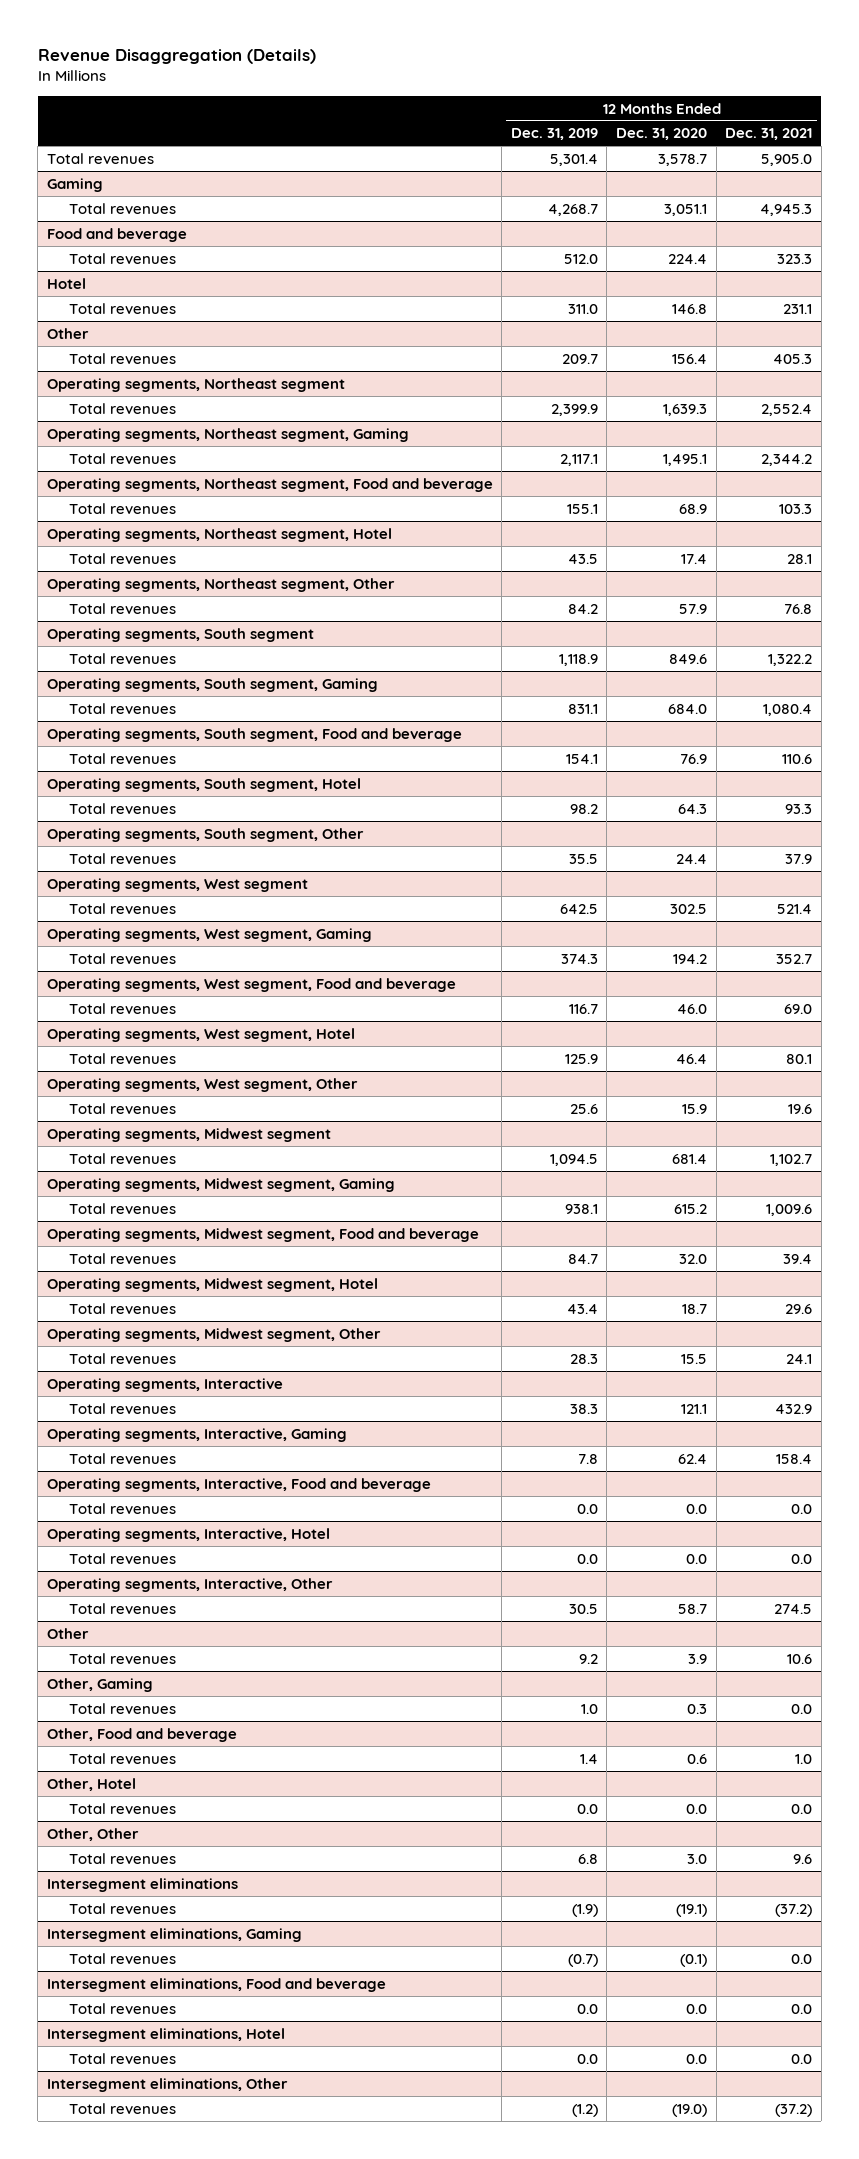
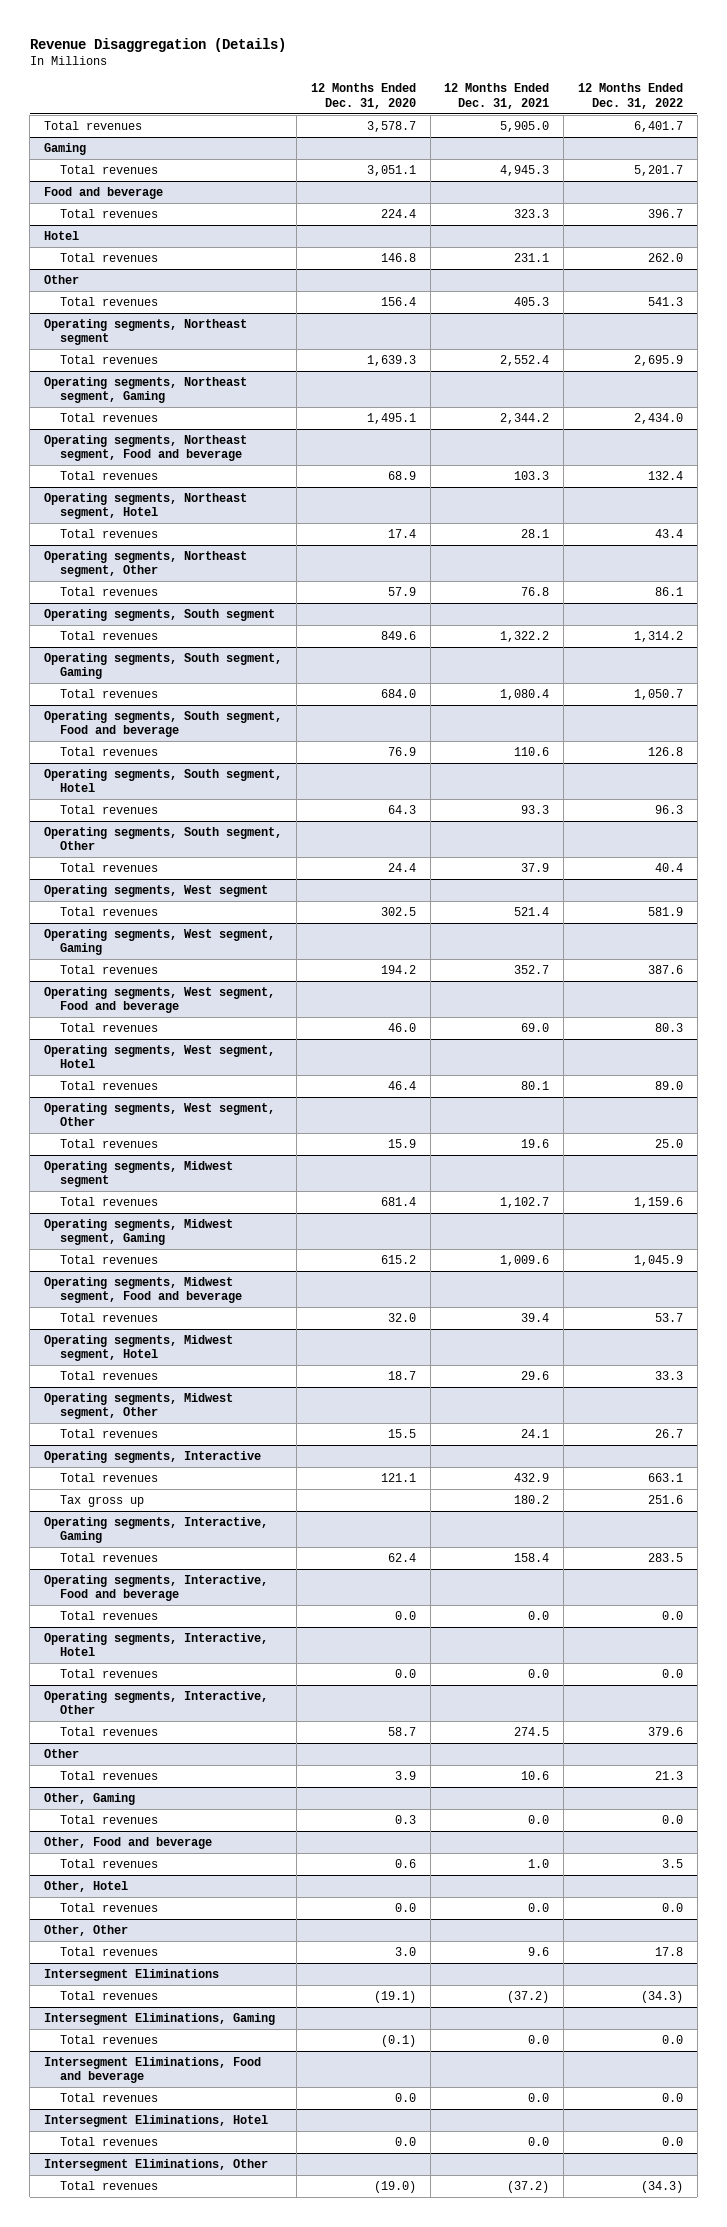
[510,128,598,141] Dec. 31, 2019 -> none
none -> [577,83,683,109] 12 Months Ended Dec. 31, 2022
none -> [60,1494,145,1507] Tax gross up
[46,1877,238,1892] Intersegment eliminations -> [44,1968,220,1981] Intersegment Eliminations
[46,1927,302,1942] Intersegment eliminations, Gaming -> [44,2012,276,2025] Intersegment Eliminations, Gaming
[46,1977,386,1992] Intersegment eliminations, Food and beverage -> [44,2056,262,2084] Intersegment Eliminations, Food and beverage
[46,2027,285,2042] Intersegment eliminations, Hotel -> [44,2114,269,2127] Intersegment Eliminations, Hotel
[46,2077,288,2092] Intersegment eliminations, Other -> [44,2158,269,2171] Intersegment Eliminations, Other

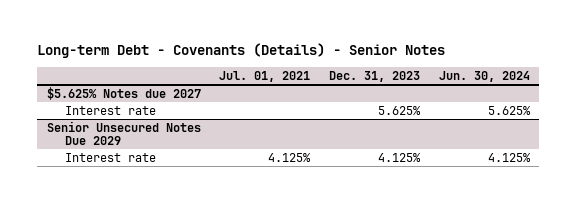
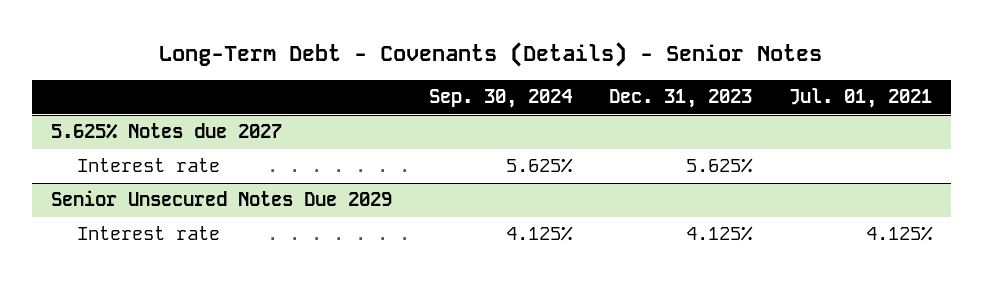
[37,43,446,59] Long-term Debt - Covenants (Details) - Senior Notes -> [159,42,823,68] Long-Term Debt - Covenants (Details) - Senior Notes
[438,70,530,82] Jun. 30, 2024 -> none
none -> [428,89,572,109] Sep. 30, 2024
[46,86,201,100] $5.625% Notes due 2027 -> [50,123,282,140] 5.625% Notes due 2027

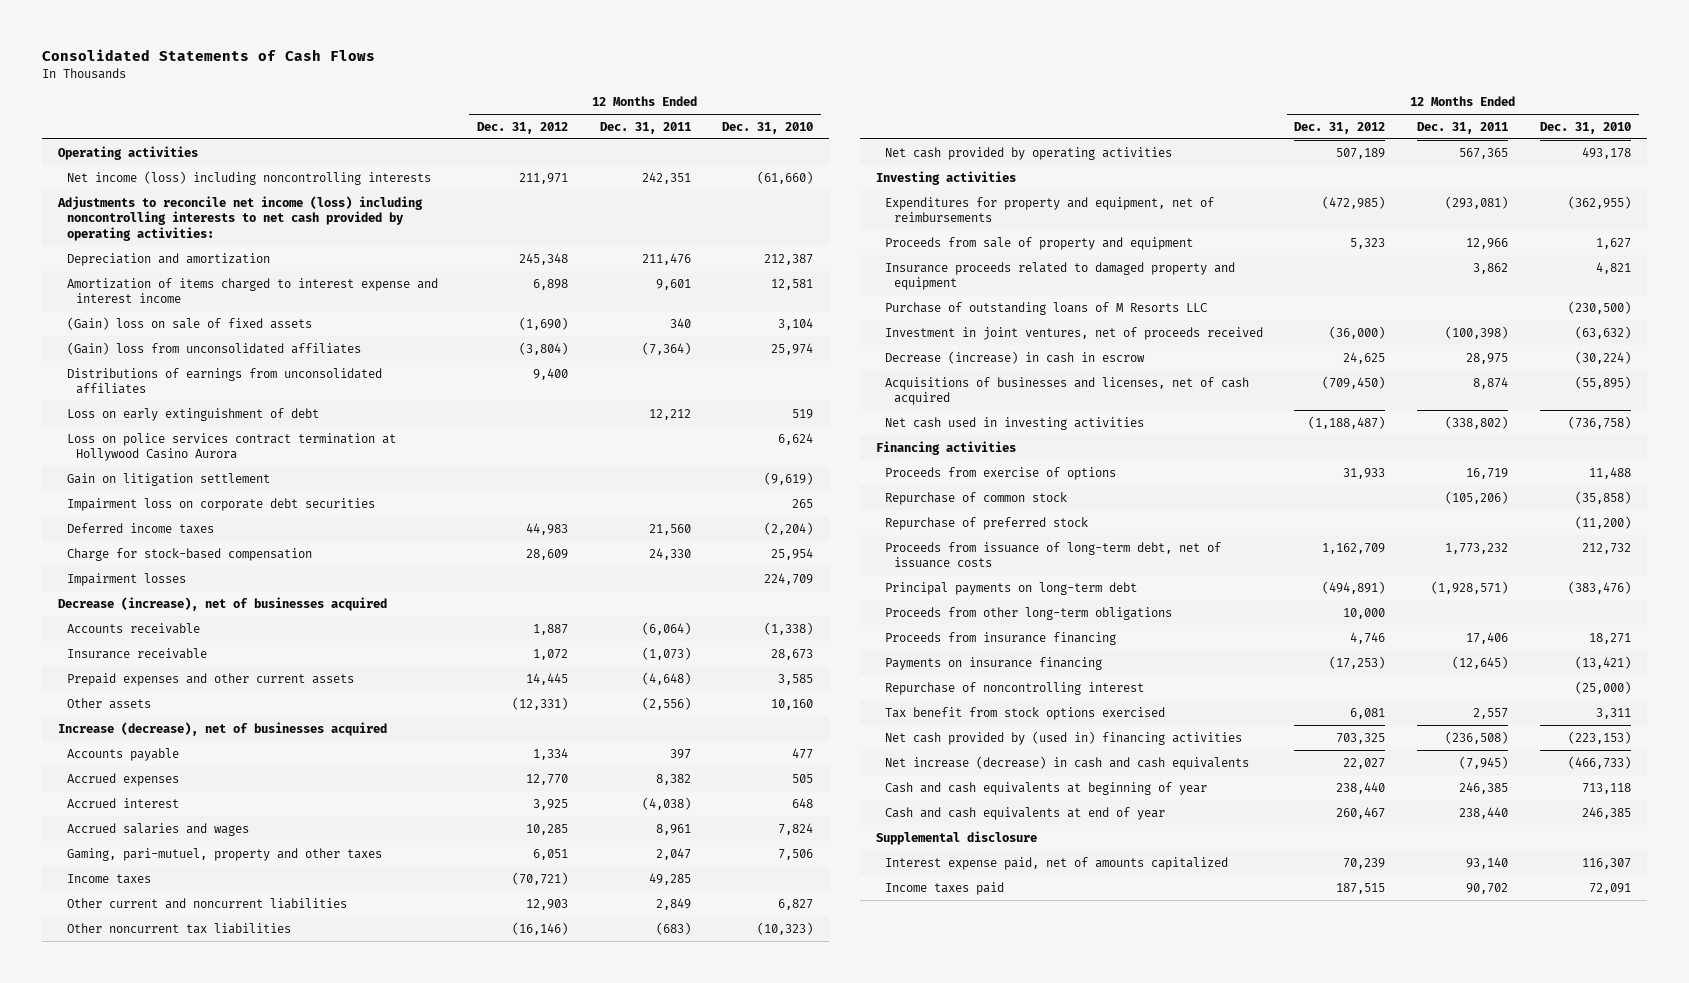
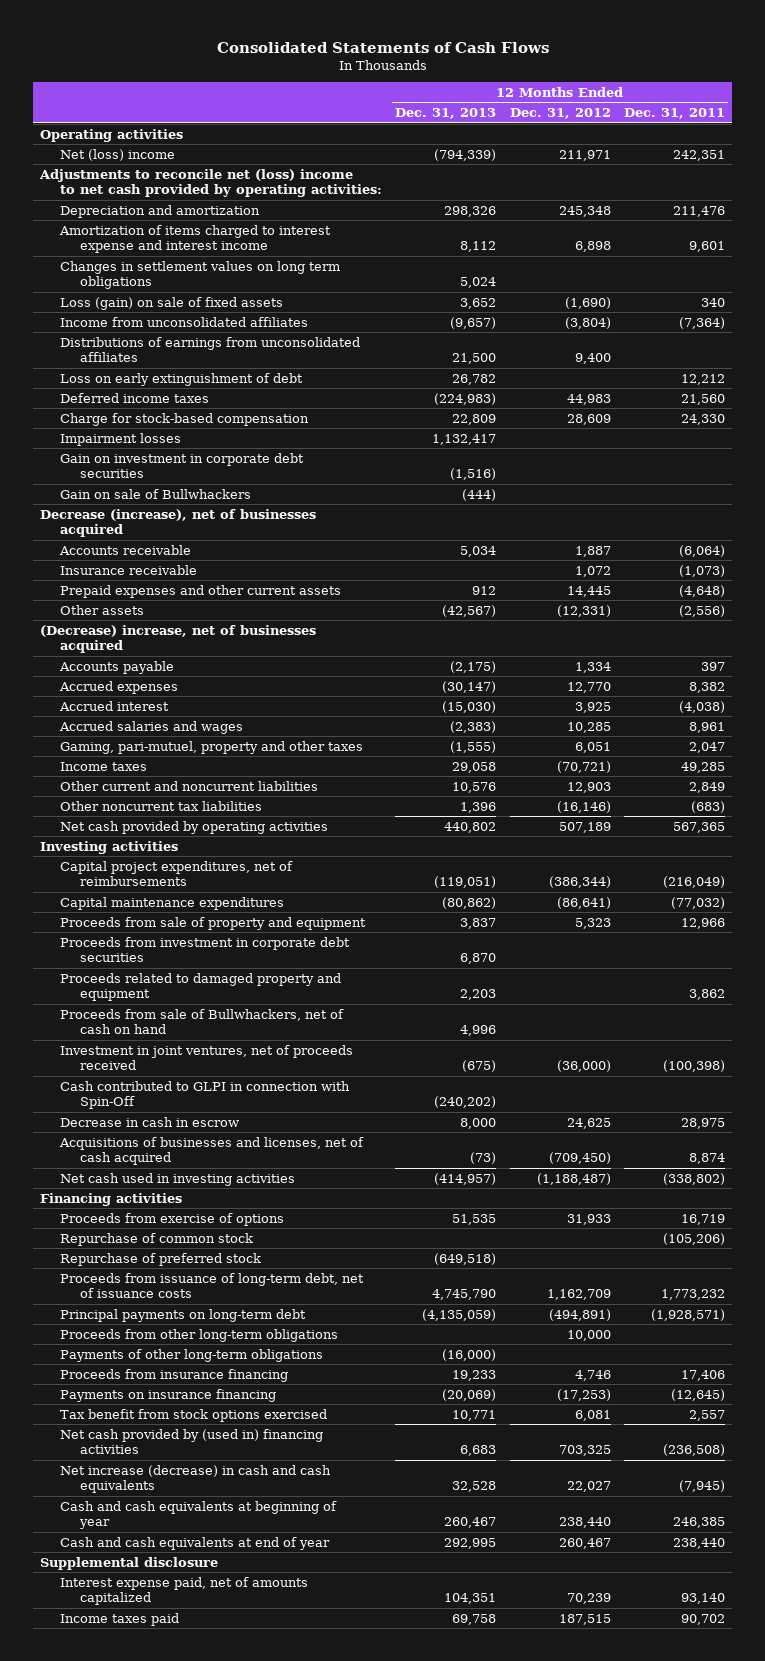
[722,121,814,134] Dec. 31, 2010 -> none
none -> [395,108,497,120] Dec. 31, 2013
[67,170,432,185] Net income (loss) including noncontrolling interests -> [59,148,175,161] Net (loss) income
[57,195,424,241] Adjustments to reconcile net income (loss) including noncontrolling interests to net cash provided by operating activities: -> [39,168,382,198] Adjustments to reconcile net (loss) income to net cash provided by operating activities:
none -> [59,260,340,290] Changes in settlement values on long term obligations
[67,316,313,330] (Gain) loss on sale of fixed assets -> [59,296,283,310] Loss (gain) on sale of fixed assets
[67,341,362,355] (Gain) loss from unconsolidated affiliates -> [59,316,308,327] Income from unconsolidated affiliates
[67,432,397,462] Loss on police services contract termination at Hollywood Casino Aurora -> none
[67,472,271,486] Gain on litigation settlement -> none
[67,497,376,511] Impairment loss on corporate debt securities -> none
none -> [59,452,304,479] Gain on investment in corporate debt securities
none -> [59,488,251,499] Gain on sale of Bullwhackers
[58,721,388,736] Increase (decrease), net of businesses acquired -> [40,624,317,654] (Decrease) increase, net of businesses acquired
[884,196,1214,223] Expenditures for property and equipment, net of reimbursements -> [59,860,293,887] Capital project expenditures, net of reimbursements
[1322,195,1386,209] (472,985) -> [548,876,611,889] (386,344)
[1445,195,1509,209] (293,081) -> [663,876,726,889] (216,049)
none -> [59,896,284,910] Capital maintenance expenditures
[884,301,1207,315] Purchase of outstanding loans of M Resorts LLC -> none
none -> [59,936,350,963] Proceeds from investment in corporate debt securities
[884,261,1235,291] Insurance proceeds related to damaged property and equipment -> [59,972,341,1002] Proceeds related to damaged property and equipment
none -> [59,1008,344,1035] Proceeds from sale of Bullwhackers, net of cash on hand
none -> [59,1080,350,1110] Cash contributed to GLPI in connection with Spin-Off
[884,350,1145,364] Decrease (increase) in cash in escrow -> [59,1116,239,1127] Decrease in cash in escrow
none -> [59,1348,323,1362] Payments of other long-term obligations
[884,681,1144,695] Repurchase of noncontrolling interest -> none

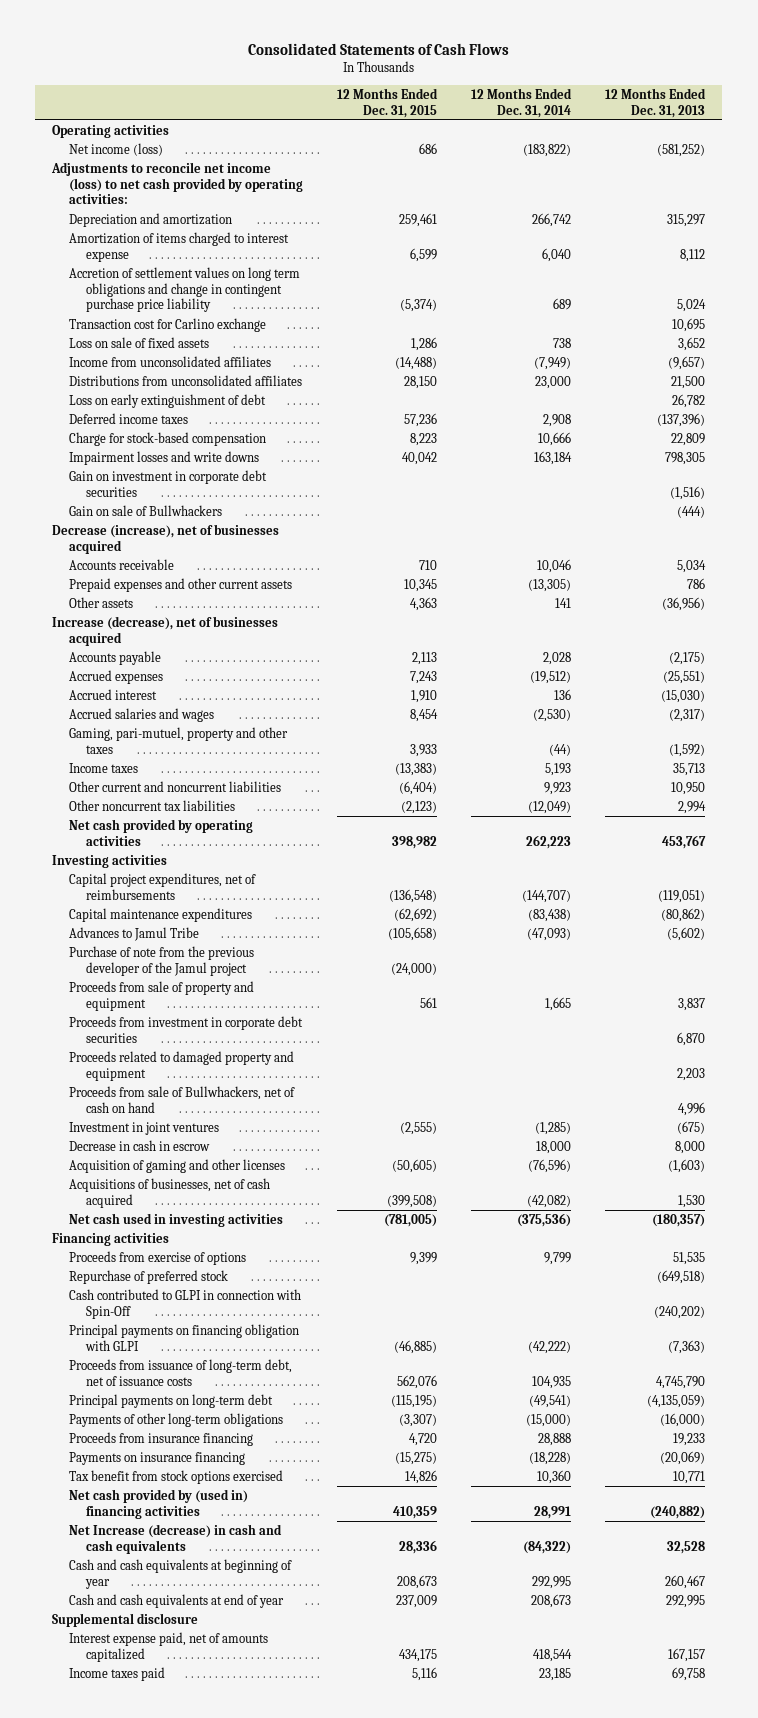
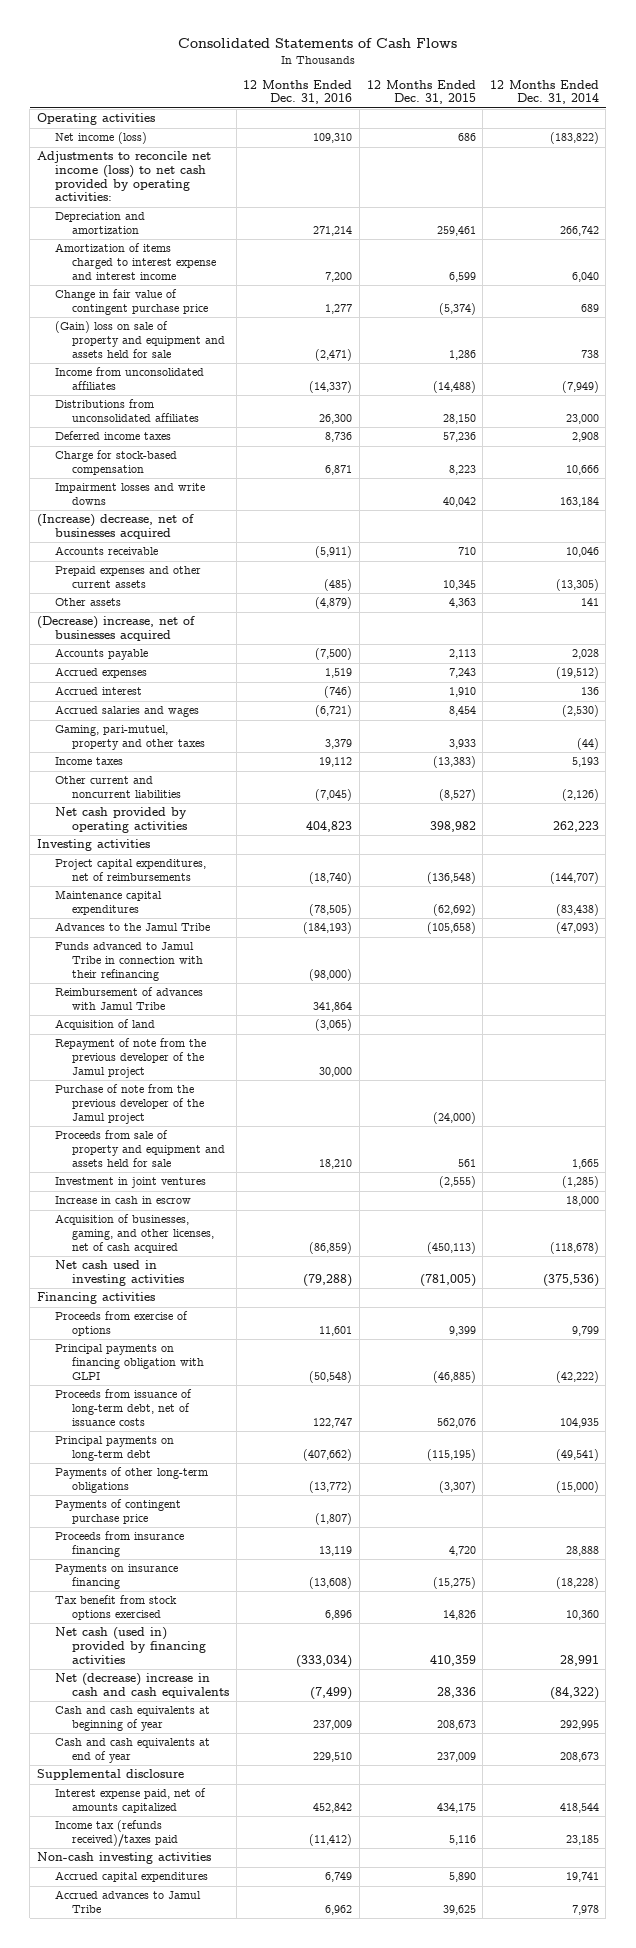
[605,88,707,118] 12 Months Ended Dec. 31, 2013 -> none
none -> [243,79,353,105] 12 Months Ended Dec. 31, 2016
[69,317,267,332] Transaction cost for Carlino exchange -> none
[69,231,290,262] Amortization of items charged to interest expense -> [54,243,217,280] Amortization of items charged to interest expense and interest income
[69,266,301,313] Accretion of settlement values on long term obligations and change in contingent purchase price liability -> [54,289,209,316] Change in fair value of contingent purchase price
[69,336,210,348] Loss on sale of fixed assets -> [54,321,226,358] (Gain) loss on sale of property and equipment and assets held for sale
[69,393,267,408] Loss on early extinguishment of debt -> none
[69,469,268,497] Gain on investment in corporate debt securities -> none
[69,504,223,516] Gain on sale of Bullwhackers -> none
[52,523,280,554] Decrease (increase), net of businesses acquired -> [36,514,194,540] (Increase) decrease, net of businesses acquired
[52,615,279,646] Increase (decrease), net of businesses acquired -> [36,616,195,642] (Decrease) increase, net of businesses acquired
[69,799,236,811] Other noncurrent tax liabilities -> none
[399,780,438,795] (6,404) -> [438,789,476,802] (8,527)
[544,781,572,795] 9,923 -> [561,789,599,802] (2,126)
[69,872,257,900] Capital project expenditures, net of reimbursements -> [54,859,206,882] Project capital expenditures, net of reimbursements
[69,907,253,922] Capital maintenance expenditures -> [54,890,162,916] Maintenance capital expenditures
[69,926,200,941] Advances to Jamul Tribe -> [54,922,210,932] Advances to the Jamul Tribe
none -> [54,942,204,981] Funds advanced to Jamul Tribe in connection with their refinancing
none -> [54,987,203,1011] Reimbursement of advances with Jamul Tribe
none -> [54,1019,155,1031] Acquisition of land
none -> [54,1038,206,1078] Repayment of note from the previous developer of the Jamul project
[69,1015,304,1043] Proceeds from investment in corporate debt securities -> none
[69,1050,295,1081] Proceeds related to damaged property and equipment -> none
[69,1085,296,1113] Proceeds from sale of Bullwhackers, net of cash on hand -> none
[69,980,255,1011] Proceeds from sale of property and equipment -> [54,1130,226,1167] Proceeds from sale of property and equipment and assets held for sale
[69,1158,286,1173] Acquisition of gaming and other licenses -> none
[69,1139,211,1151] Decrease in cash in escrow -> [54,1196,191,1205] Increase in cash in escrow
[69,1177,271,1208] Acquisitions of businesses, net of cash acquired -> [54,1214,215,1253] Acquisition of businesses, gaming, and other licenses, net of cash acquired
[387,1194,438,1208] (399,508) -> [426,1241,476,1254] (450,113)
[527,1194,572,1208] (42,082) -> [549,1241,599,1254] (118,678)
[69,1269,229,1284] Repurchase of preferred stock -> none
[69,1288,302,1319] Cash contributed to GLPI in connection with Spin-Off -> none
none -> [54,1499,181,1525] Payments of contingent purchase price
[69,1488,249,1519] Net cash provided by (used in) financing activities -> [54,1627,207,1664] Net cash (used in) provided by financing activities
[69,1523,283,1554] Net Increase (decrease) in cash and cash equivalents -> [54,1673,230,1699] Net (decrease) increase in cash and cash equivalents
[69,1666,166,1681] Income taxes paid -> [54,1820,179,1848] Income tax (refunds received)/taxes paid
none -> [36,1852,211,1865] Non-cash investing activities
none -> [54,1871,208,1883] Accrued capital expenditures
none -> [54,1890,201,1914] Accrued advances to Jamul Tribe

